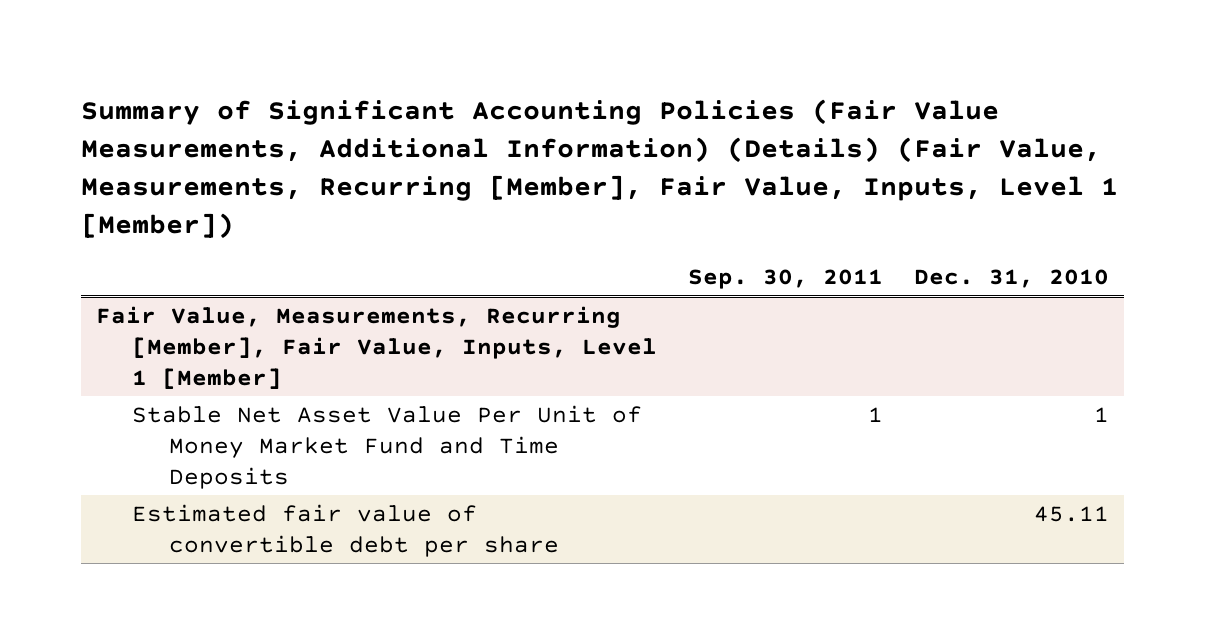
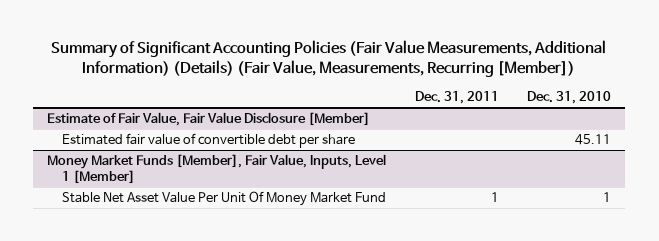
[80,98,1118,240] Summary of Significant Accounting Policies (Fair Value Measurements, Additional Information) (Details) (Fair Value, Measurements, Recurring [Member], Fair Value, Inputs, Level 1 [Member]) -> [51,40,607,78] Summary of Significant Accounting Policies (Fair Value Measurements, Additional Information) (Details) (Fair Value, Measurements, Recurring [Member])
[688,269,884,290] Sep. 30, 2011 -> none
none -> [414,91,499,105] Dec. 31, 2011
[95,306,658,389] Fair Value, Measurements, Recurring [Member], Fair Value, Inputs, Level 1 [Member] -> none
[132,405,643,489] Stable Net Asset Value Per Unit of Money Market Fund and Time Deposits -> none
none -> [47,112,371,127] Estimate of Fair Value, Fair Value Disclosure [Member]
none -> [47,154,387,185] Money Market Funds [Member], Fair Value, Inputs, Level 1 [Member]
none -> [61,191,386,207] Stable Net Asset Value Per Unit Of Money Market Fund

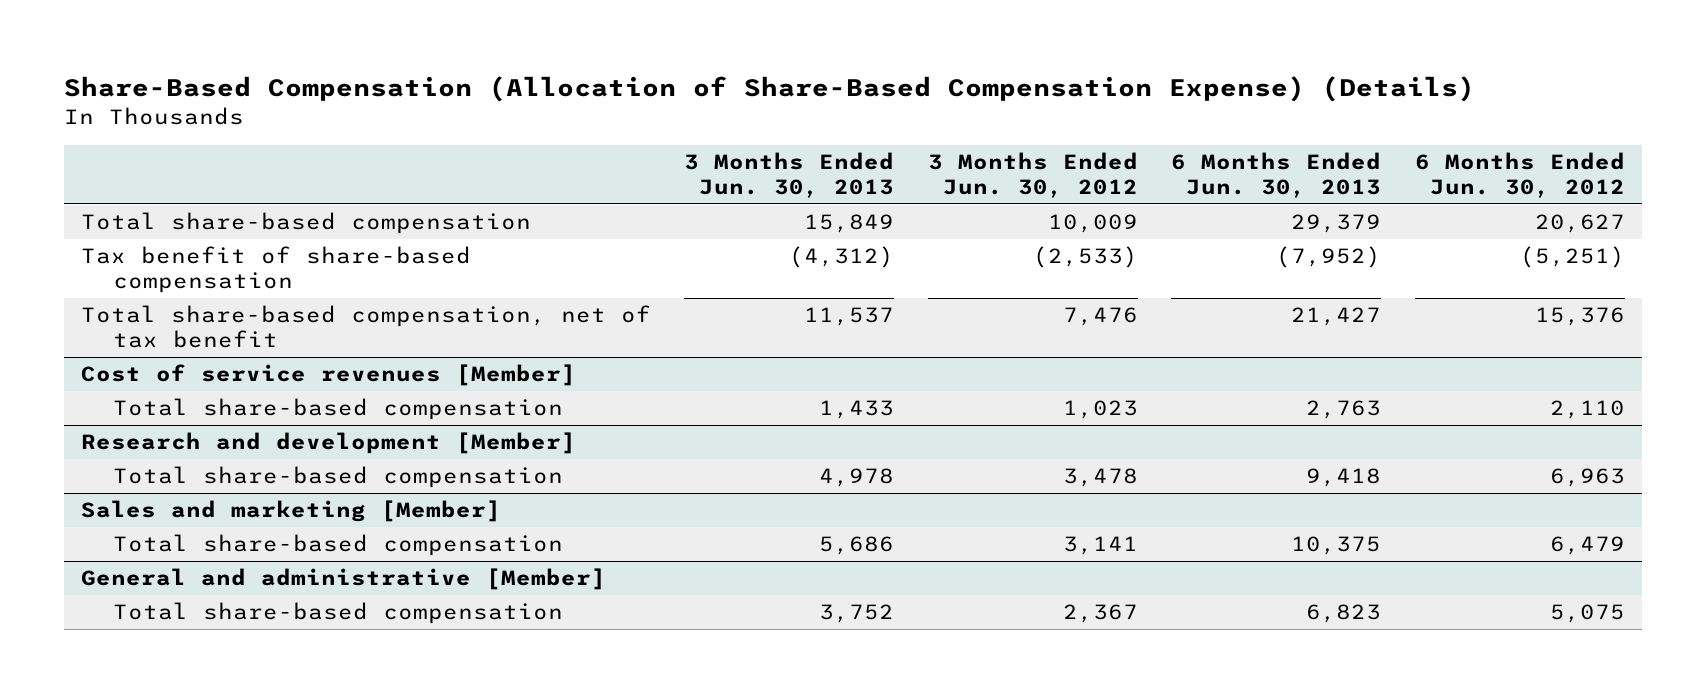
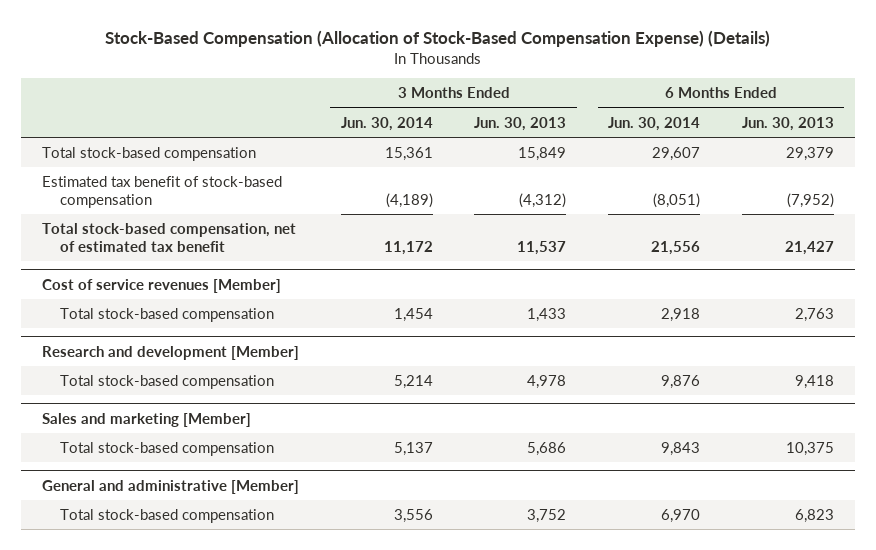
[63,75,1475,102] Share-Based Compensation (Allocation of Share-Based Compensation Expense) (Details) -> [104,29,770,47] Stock-Based Compensation (Allocation of Stock-Based Compensation Expense) (Details)
[927,151,1138,198] 3 Months Ended Jun. 30, 2012 -> none
[1415,151,1626,198] 6 Months Ended Jun. 30, 2012 -> none
none -> [340,116,433,131] Jun. 30, 2014
none -> [608,116,701,131] Jun. 30, 2014
[80,212,531,235] Total share-based compensation -> [41,146,256,161] Total stock-based compensation
[80,246,471,294] Tax benefit of share-based compensation -> [41,175,282,208] Estimated tax benefit of stock-based compensation
[80,305,651,349] Total share-based compensation, net of tax benefit -> [41,222,296,252] Total stock-based compensation, net of estimated tax benefit
[113,398,564,421] Total share-based compensation -> [59,307,274,322] Total stock-based compensation
[113,466,564,489] Total share-based compensation -> [59,374,274,389] Total stock-based compensation
[113,534,564,557] Total share-based compensation -> [59,441,274,456] Total stock-based compensation
[113,602,564,625] Total share-based compensation -> [59,508,274,523] Total stock-based compensation

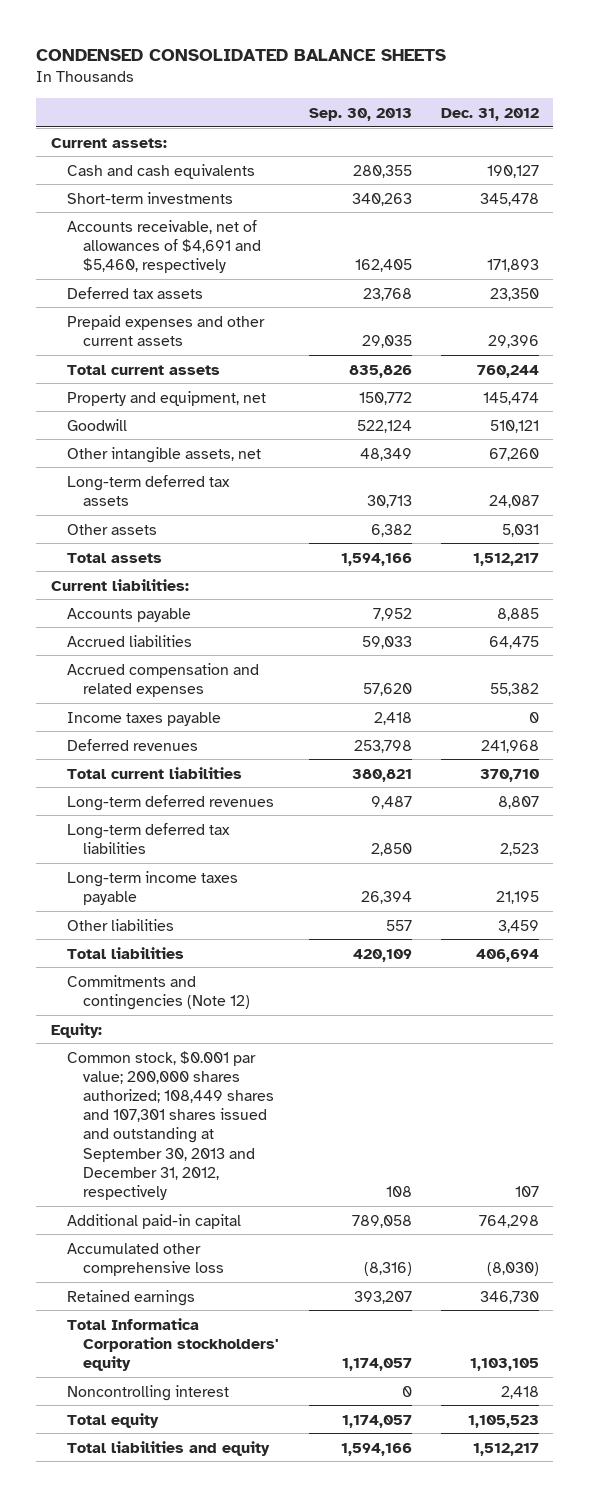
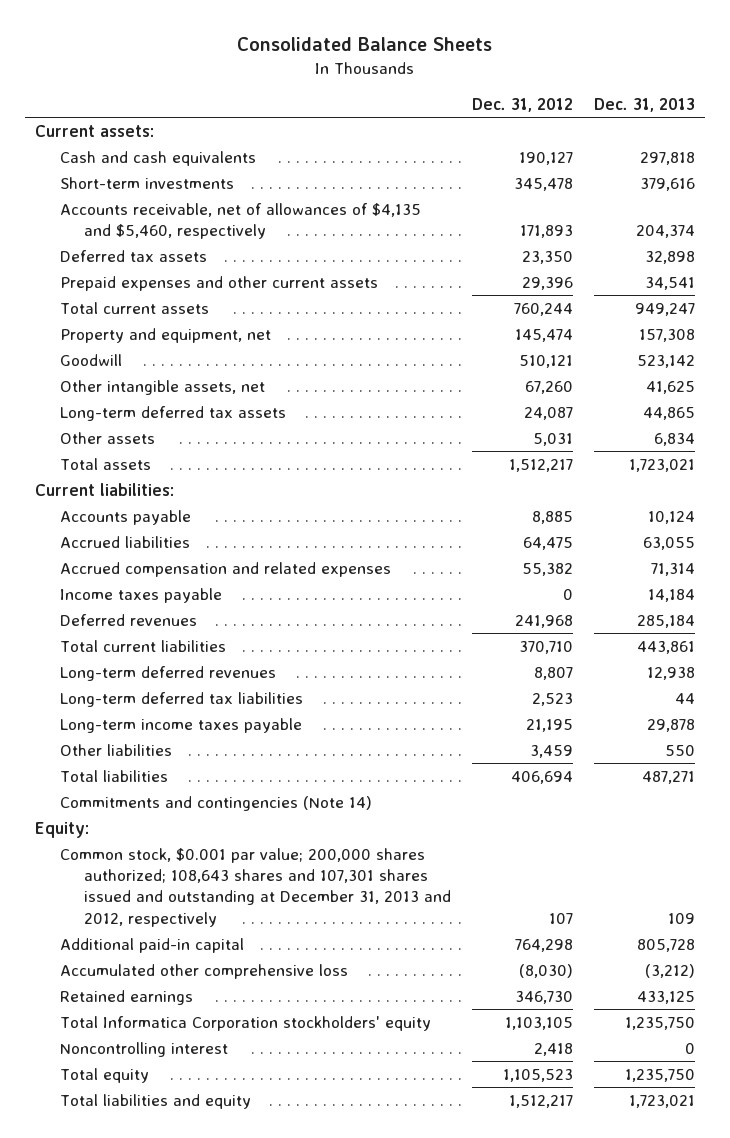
[36,49,447,62] CONDENSED CONSOLIDATED BALANCE SHEETS -> [237,37,493,52] Consolidated Balance Sheets
[308,107,412,121] Sep. 30, 2013 -> none
none -> [594,98,696,113] Dec. 31, 2013
[67,219,262,273] Accounts receivable, net of allowances of $4,691 and $5,460, respectively -> [59,202,421,240] Accounts receivable, net of allowances of $4,135 and $5,460, respectively
[67,974,251,1010] Commitments and contingencies (Note 12) -> [59,795,372,811] Commitments and contingencies (Note 14)
[67,1050,275,1200] Common stock, $0.001 par value; 200,000 shares authorized; 108,449 shares and 107,301 shares issued and outstanding at September 30, 2013 and December 31, 2012, respectively -> [59,847,452,927] Common stock, $0.001 par value; 200,000 shares authorized; 108,643 shares and 107,301 shares issued and outstanding at December 31, 2013 and 2012, respectively

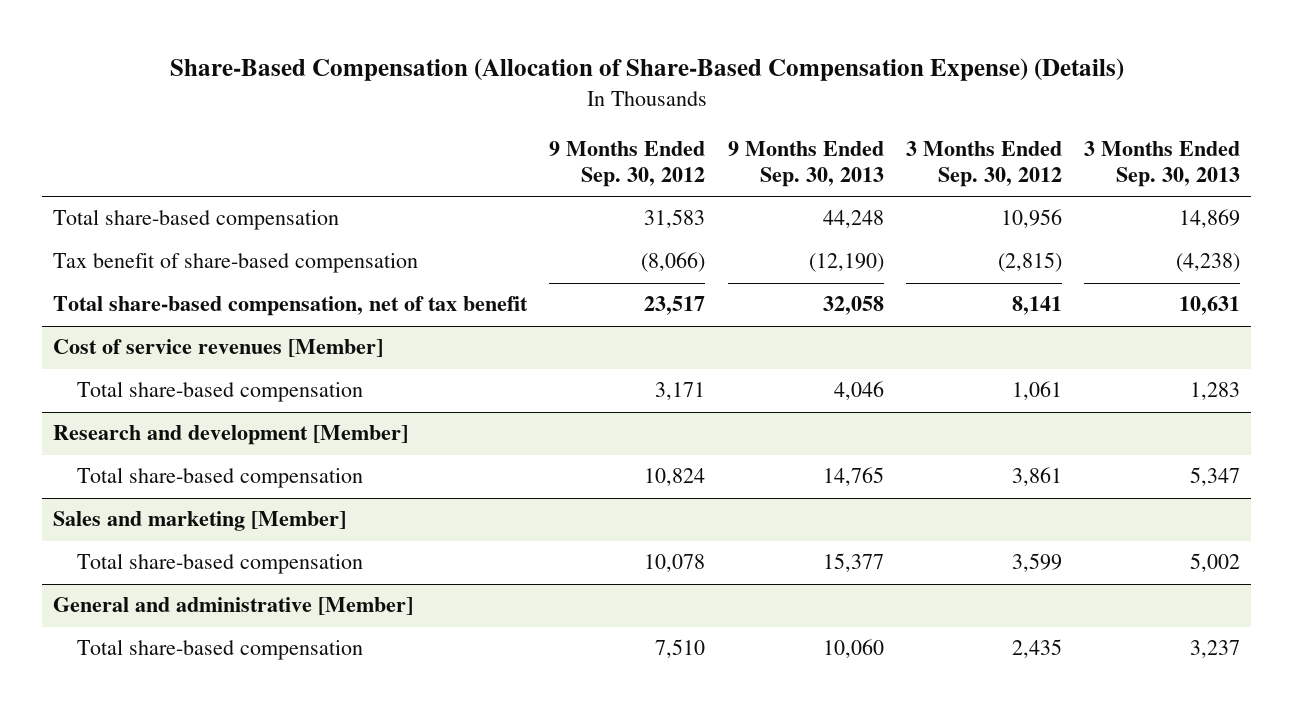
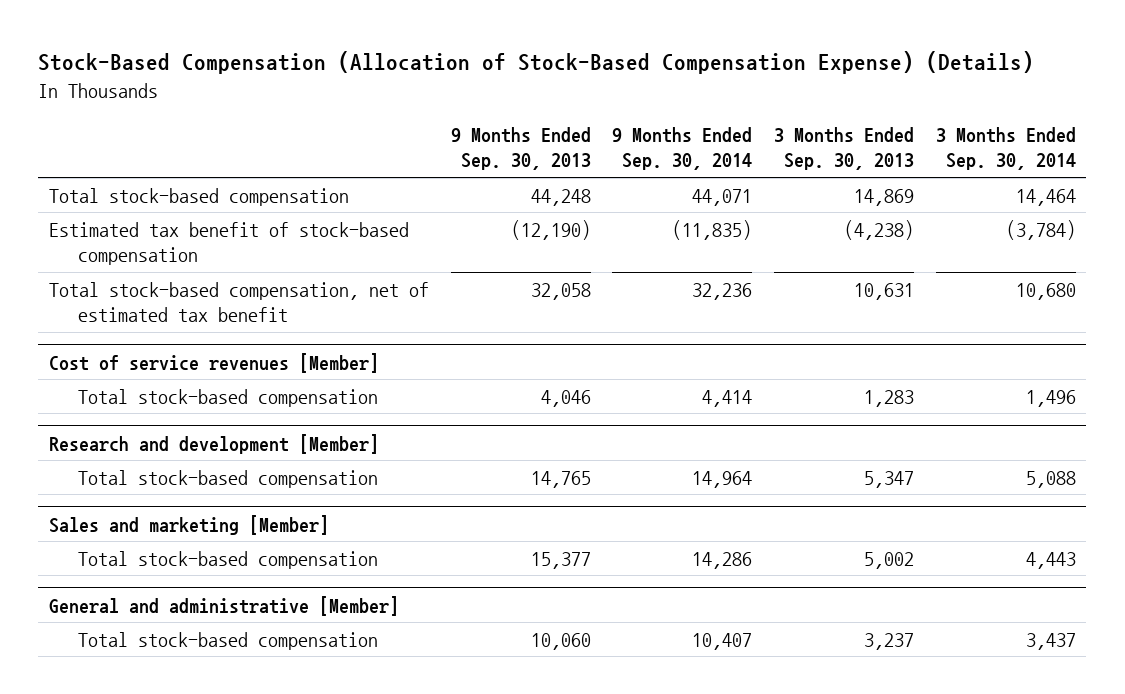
[169,58,1124,82] Share-Based Compensation (Allocation of Share-Based Compensation Expense) (Details) -> [38,51,1035,75] Stock-Based Compensation (Allocation of Stock-Based Compensation Expense) (Details)
[549,140,706,188] 9 Months Ended Sep. 30, 2012 -> none
[905,140,1062,188] 3 Months Ended Sep. 30, 2012 -> none
none -> [612,126,753,171] 9 Months Ended Sep. 30, 2014
none -> [935,126,1076,171] 3 Months Ended Sep. 30, 2014
[53,209,340,231] Total share-based compensation -> [48,187,349,206] Total stock-based compensation
[53,253,419,274] Tax benefit of share-based compensation -> [48,221,409,266] Estimated tax benefit of stock-based compensation
[53,296,529,317] Total share-based compensation, net of tax benefit -> [48,281,429,323] Total stock-based compensation, net of estimated tax benefit
[76,381,363,403] Total share-based compensation -> [77,388,378,407] Total stock-based compensation
[76,467,363,489] Total share-based compensation -> [77,469,378,488] Total stock-based compensation
[76,553,363,575] Total share-based compensation -> [77,550,378,569] Total stock-based compensation
[76,639,363,661] Total share-based compensation -> [77,631,378,650] Total stock-based compensation

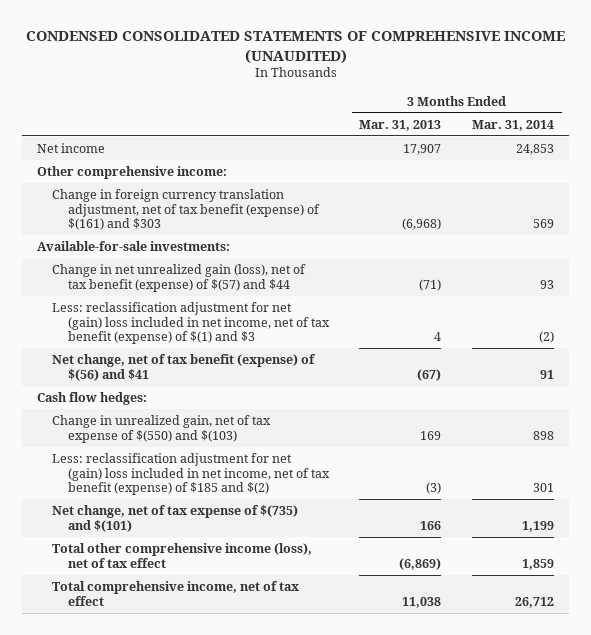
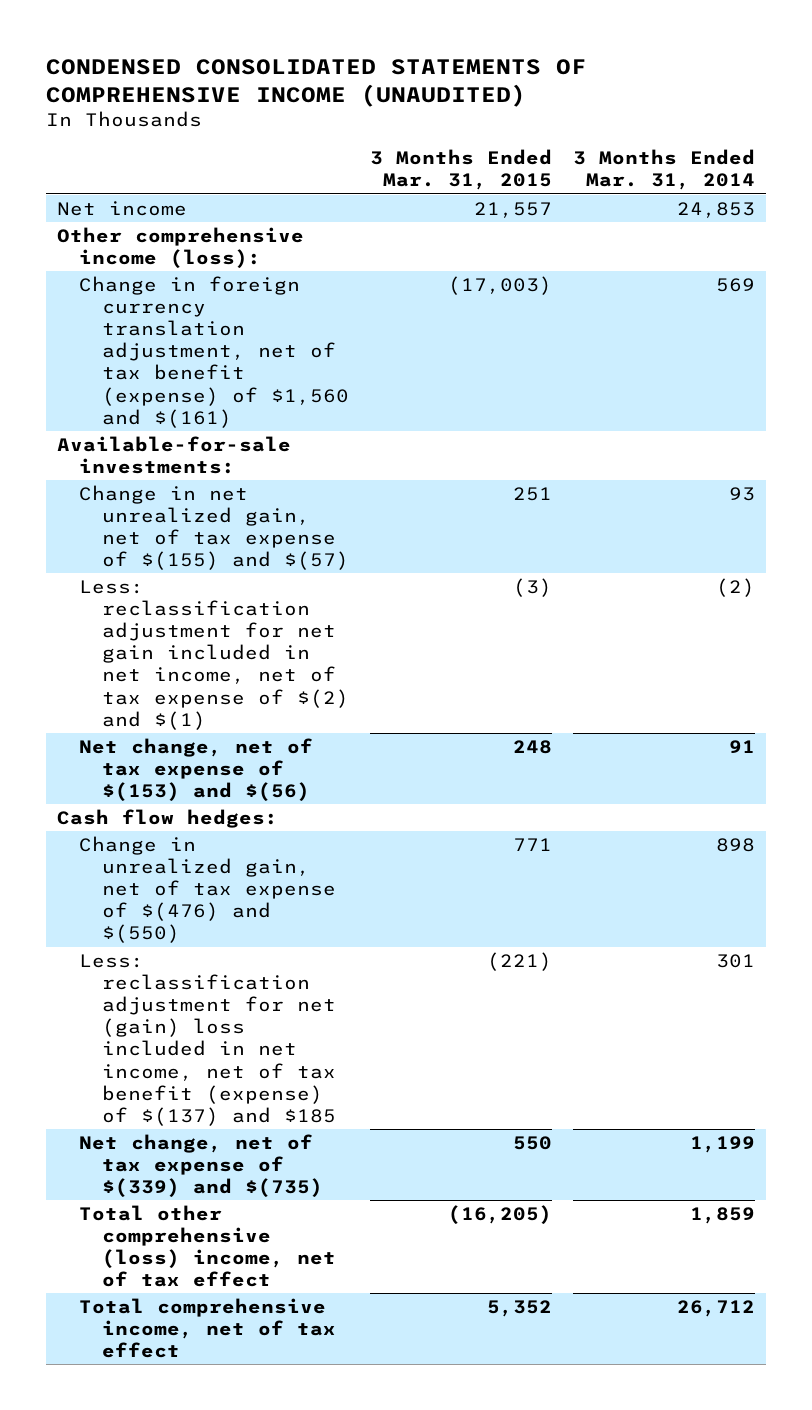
[359,119,442,131] Mar. 31, 2013 -> none
none -> [370,149,553,191] 3 Months Ended Mar. 31, 2015
[37,165,228,179] Other comprehensive income: -> [56,226,304,268] Other comprehensive income (loss):
[52,188,320,231] Change in foreign currency translation adjustment, net of tax benefit (expense) of $(161) and $303 -> [79,275,349,428] Change in foreign currency translation adjustment, net of tax benefit (expense) of $1,560 and $(161)
[52,263,307,292] Change in net unrealized gain (loss), net of tax benefit (expense) of $(57) and $44 -> [79,484,349,571] Change in net unrealized gain, net of tax expense of $(155) and $(57)
[52,301,330,345] Less: reclassification adjustment for net (gain) loss included in net income, net of tax benefit (expense) of $(1) and $3 -> [79,579,349,730] Less: reclassification adjustment for net gain included in net income, net of tax expense of $(2) and $(1)
[52,353,317,381] Net change, net of tax benefit (expense) of $(56) and $41 -> [79,737,314,802] Net change, net of tax expense of $(153) and $(56)
[52,414,272,443] Change in unrealized gain, net of tax expense of $(550) and $(103) -> [79,835,336,944] Change in unrealized gain, net of tax expense of $(476) and $(550)
[52,452,330,496] Less: reclassification adjustment for net (gain) loss included in net income, net of tax benefit (expense) of $185 and $(2) -> [79,953,336,1126] Less: reclassification adjustment for net (gain) loss included in net income, net of tax benefit (expense) of $(137) and $185
[52,504,299,532] Net change, net of tax expense of $(735) and $(101) -> [79,1133,323,1198] Net change, net of tax expense of $(339) and $(735)
[52,542,313,568] Total other comprehensive income (loss), net of tax effect -> [79,1204,336,1288] Total other comprehensive (loss) income, net of tax effect

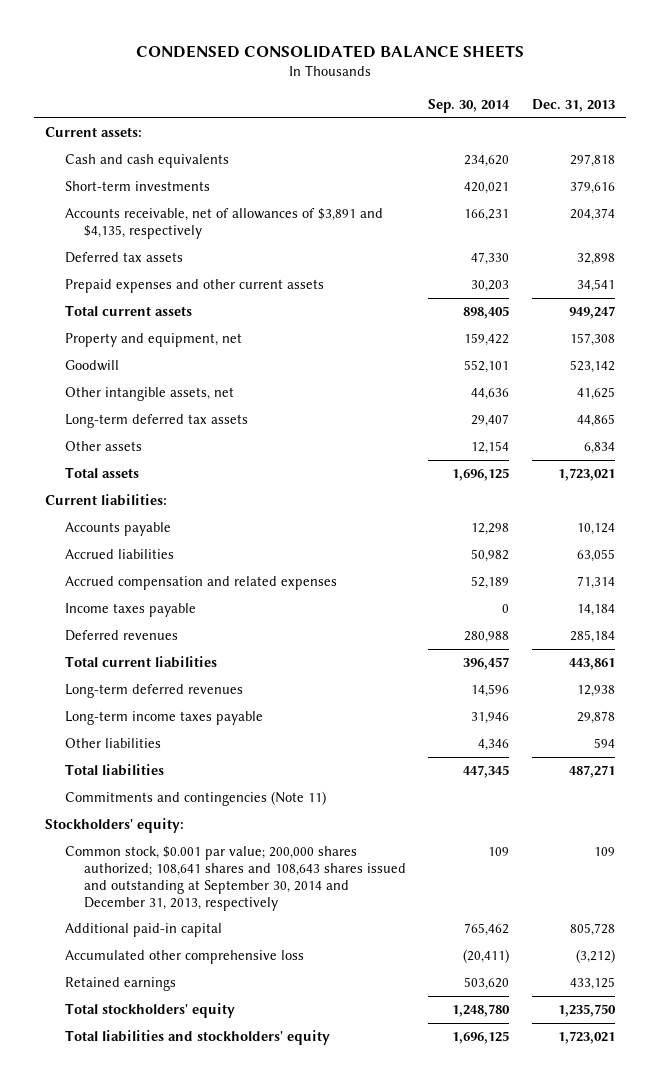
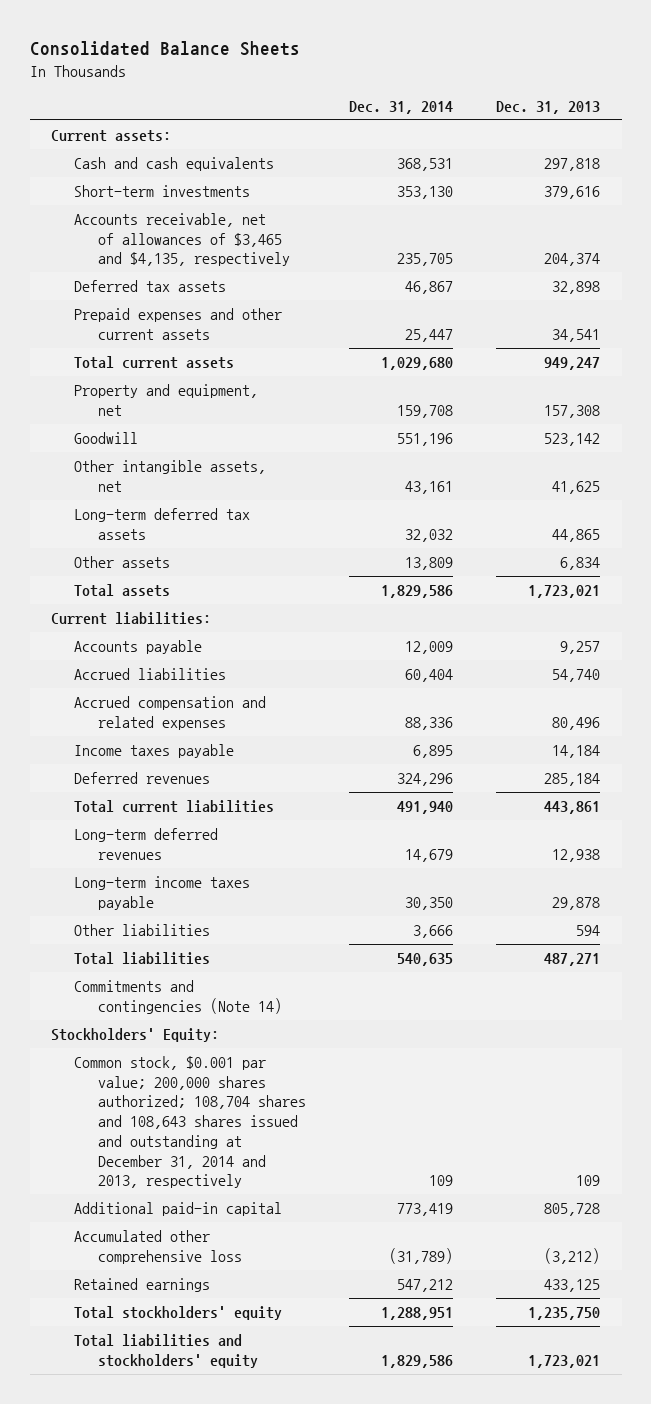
[136,44,525,58] CONDENSED CONSOLIDATED BALANCE SHEETS -> [29,41,300,57] Consolidated Balance Sheets
[428,99,511,114] Sep. 30, 2014 -> none
none -> [348,100,453,114] Dec. 31, 2014
[64,208,383,239] Accounts receivable, net of allowances of $3,891 and $4,135, respectively -> [74,213,290,267] Accounts receivable, net of allowances of $3,465 and $4,135, respectively
[576,523,615,536] 10,124 -> [560,641,601,655] 9,257
[576,549,615,563] 63,055 -> [552,669,601,683] 54,740
[576,576,615,590] 71,314 -> [552,716,601,730] 80,496
[64,791,326,807] Commitments and contingencies (Note 11) -> [74,980,282,1014] Commitments and contingencies (Note 14)
[45,818,185,834] Stockholders' equity: -> [51,1028,220,1043] Stockholders' Equity:
[64,846,406,911] Common stock, $0.001 par value; 200,000 shares authorized; 108,641 shares and 108,643 shares issued and outstanding at September 30, 2014 and December 31, 2013, respectively -> [74,1056,306,1189] Common stock, $0.001 par value; 200,000 shares authorized; 108,704 shares and 108,643 shares issued and outstanding at December 31, 2014 and 2013, respectively

